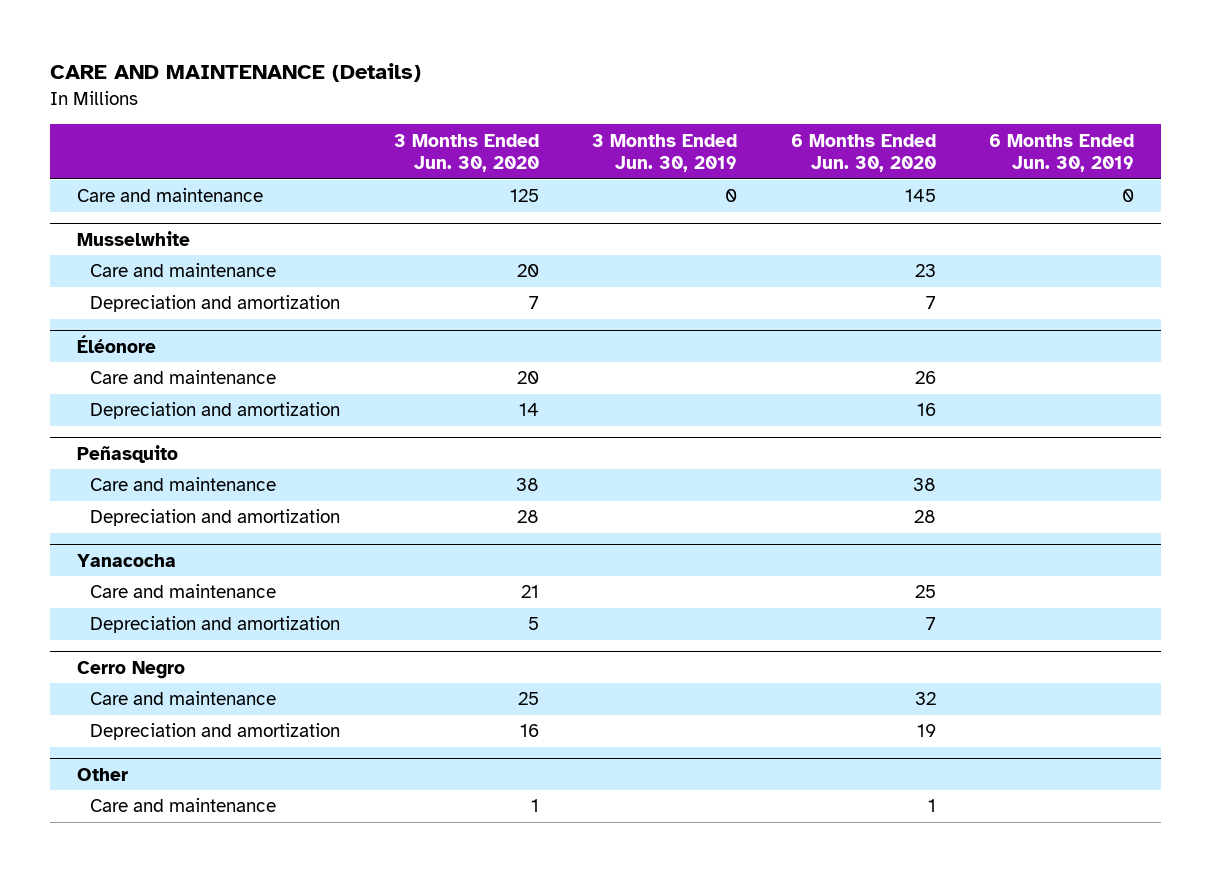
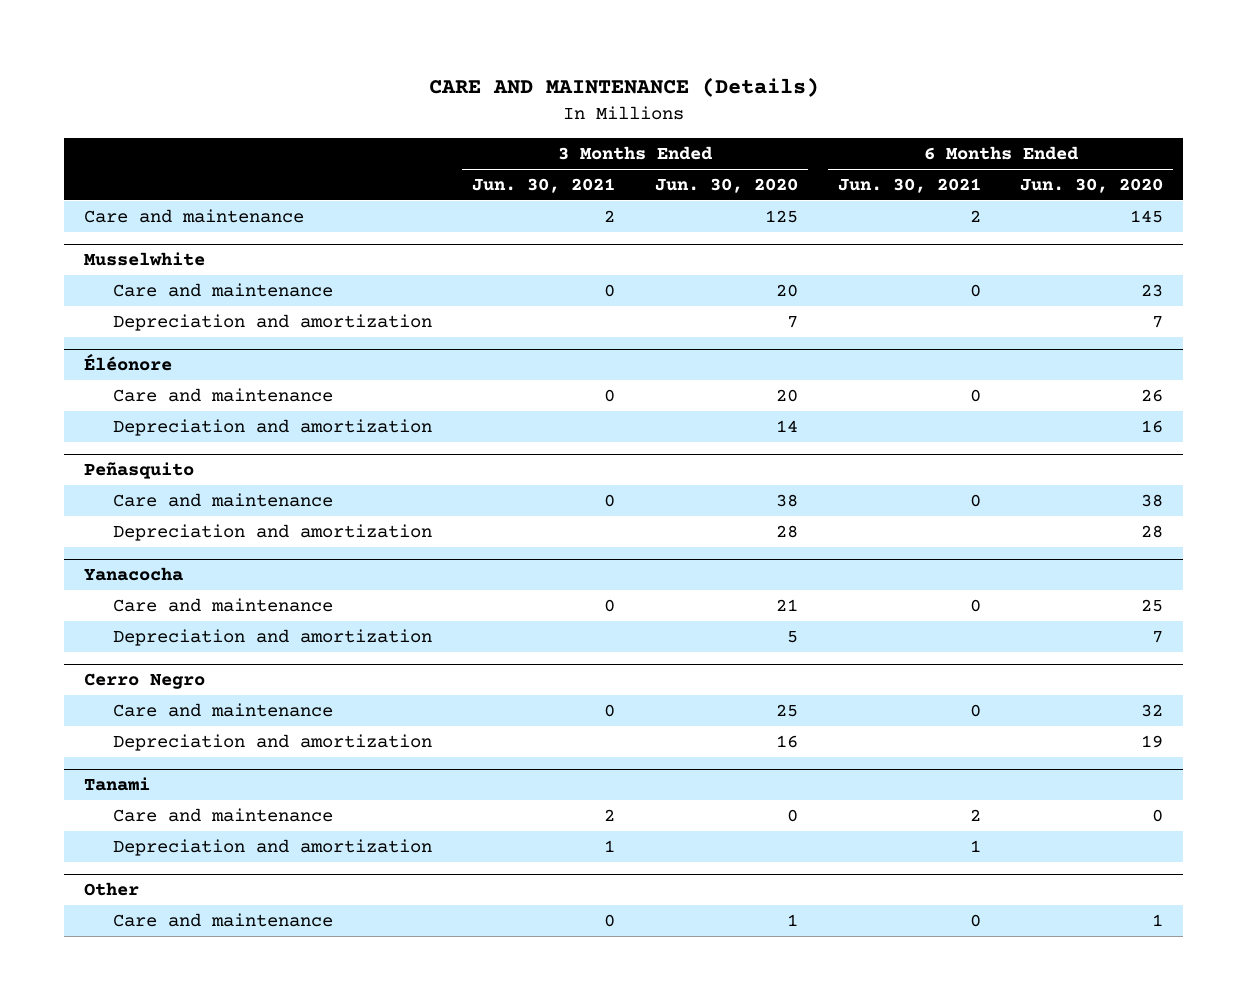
[592,133,738,173] 3 Months Ended Jun. 30, 2019 -> none
[989,133,1135,173] 6 Months Ended Jun. 30, 2019 -> none
none -> [471,177,615,193] Jun. 30, 2021
none -> [837,177,981,193] Jun. 30, 2021
none -> [83,777,150,792] Tanami
none -> [112,807,333,822] Care and maintenance
none -> [112,838,432,856] Depreciation and amortization

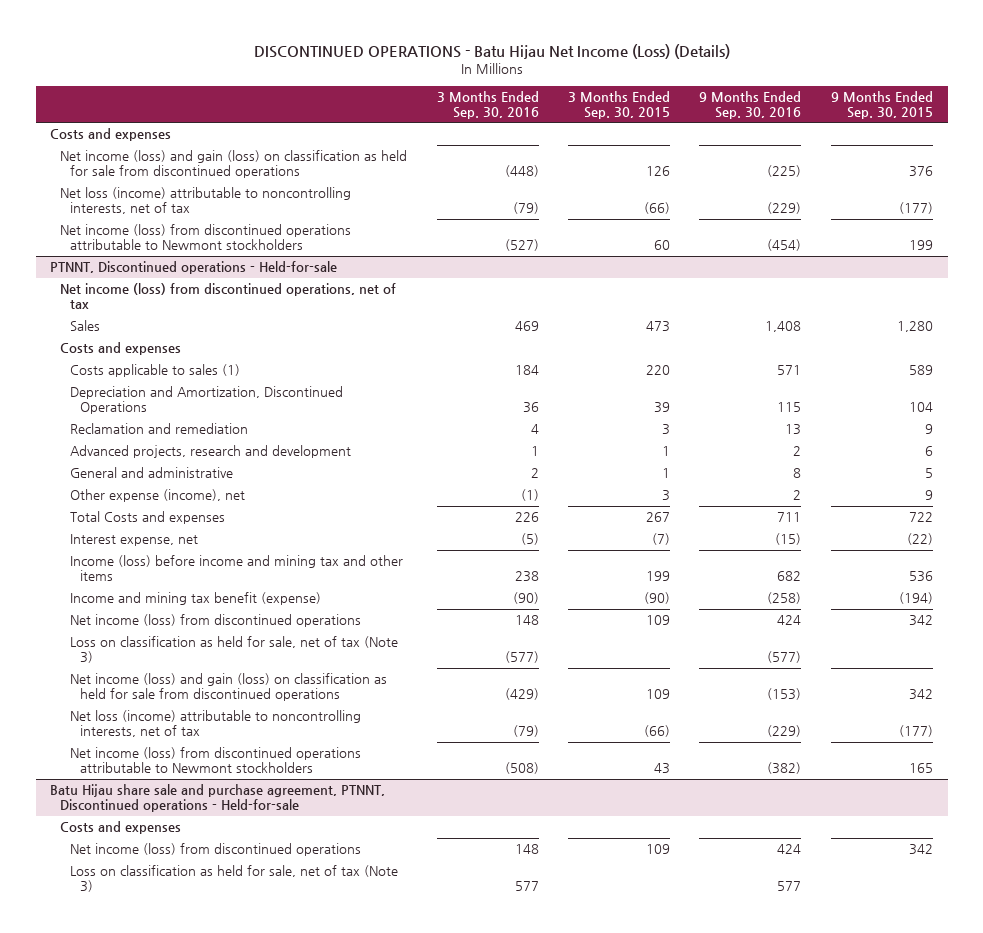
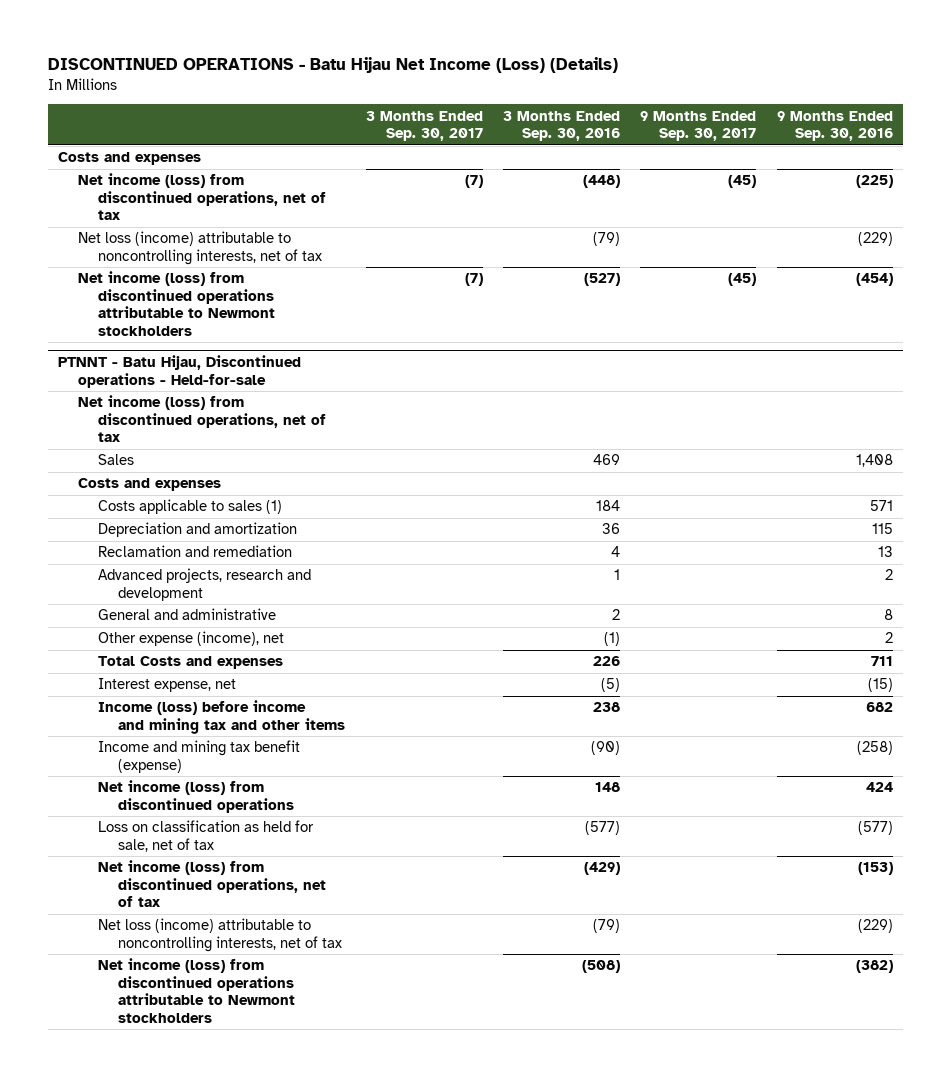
[568,91,671,119] 3 Months Ended Sep. 30, 2015 -> none
[830,91,933,119] 9 Months Ended Sep. 30, 2015 -> none
none -> [365,110,483,142] 3 Months Ended Sep. 30, 2017
none -> [640,110,757,142] 9 Months Ended Sep. 30, 2017
[60,150,408,179] Net income (loss) and gain (loss) on classification as held for sale from discontinued operations -> [77,173,327,221] Net income (loss) from discontinued operations, net of tax
[50,261,338,275] PTNNT, Discontinued operations - Held-for-sale -> [57,355,301,388] PTNNT - Batu Hijau, Discontinued operations - Held-for-sale
[70,386,344,415] Depreciation and Amortization, Discontinued Operations -> [98,522,298,538] Depreciation and amortization
[70,636,399,664] Loss on classification as held for sale, net of tax (Note 3) -> [98,820,315,852] Loss on classification as held for sale, net of tax
[70,673,388,702] Net income (loss) and gain (loss) on classification as held for sale from discontinued operations -> [98,860,327,908] Net income (loss) from discontinued operations, net of tax
[50,784,386,813] Batu Hijau share sale and purchase agreement, PTNNT, Discontinued operations - Held-for-sale -> none
[60,821,182,835] Costs and expenses -> none
[70,843,362,857] Net income (loss) from discontinued operations -> none
[70,865,399,893] Loss on classification as held for sale, net of tax (Note 3) -> none

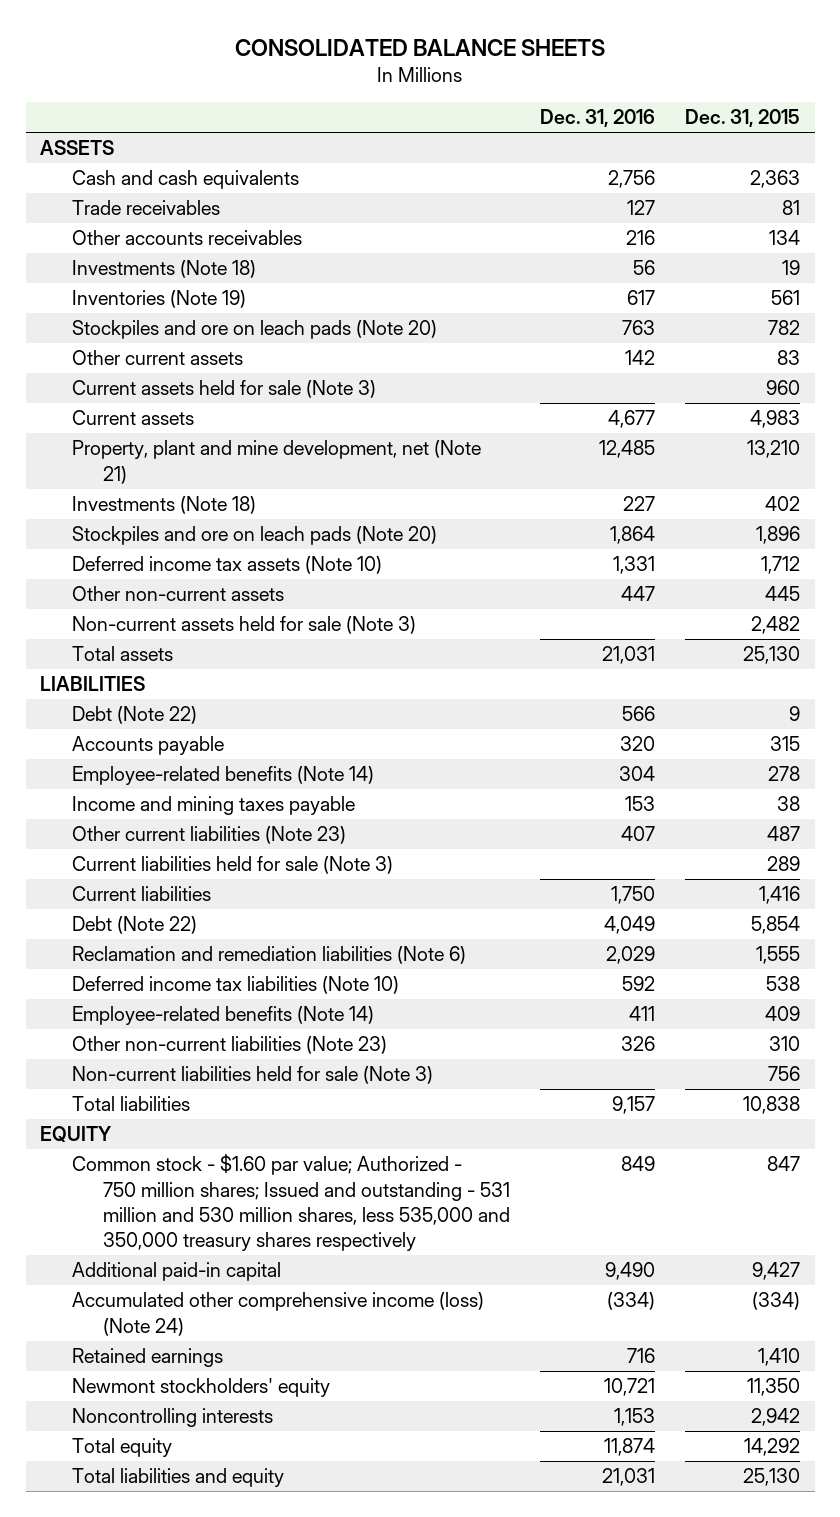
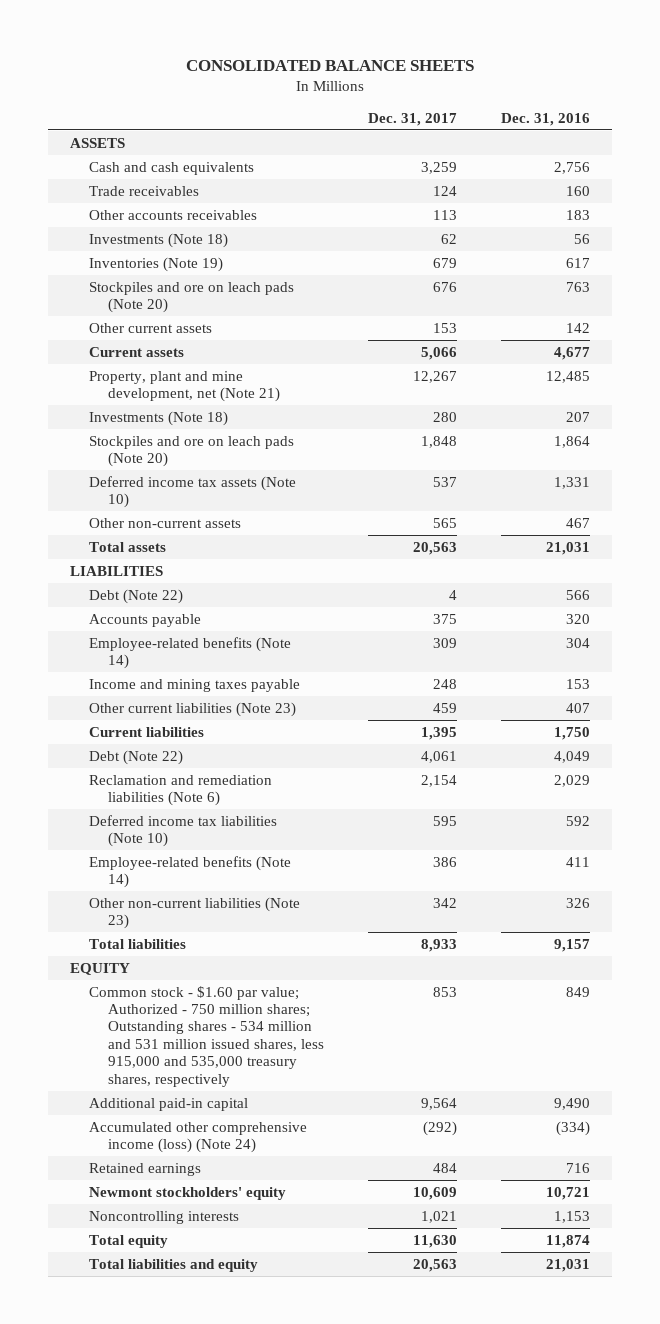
[684,109,800,128] Dec. 31, 2015 -> none
none -> [368,112,458,126] Dec. 31, 2017
[626,200,655,216] 127 -> [565,185,590,196] 160
[625,230,655,246] 216 -> [565,209,590,220] 183
[71,380,376,399] Current assets held for sale (Note 3) -> none
[622,496,655,512] 227 -> [565,411,590,422] 207
[71,616,416,635] Non-current assets held for sale (Note 3) -> none
[620,586,655,602] 447 -> [565,517,590,528] 467
[71,856,393,875] Current liabilities held for sale (Note 3) -> none
[71,1066,433,1085] Non-current liabilities held for sale (Note 3) -> none
[71,1154,511,1252] Common stock - $1.60 par value; Authorized - 750 million shares; Issued and outstanding - 531 million and 530 million shares, less 535,000 and 350,000 treasury shares respectively -> [89,985,325,1087] Common stock - $1.60 par value; Authorized - 750 million shares; Outstanding shares - 534 million and 531 million issued shares, less 915,000 and 535,000 treasury shares, respectively

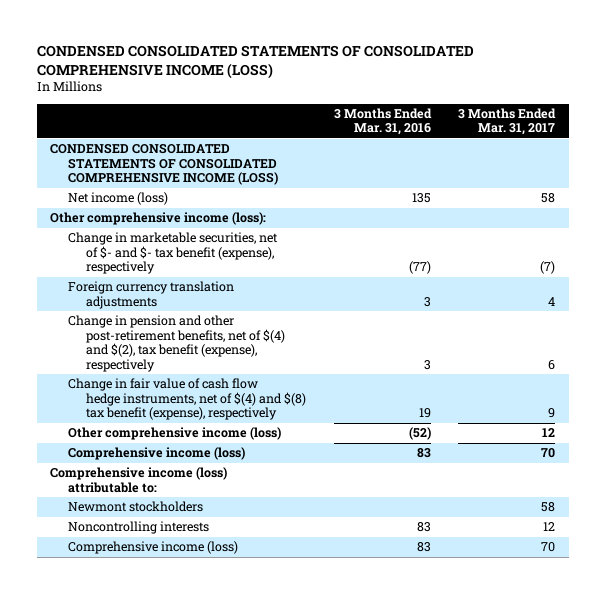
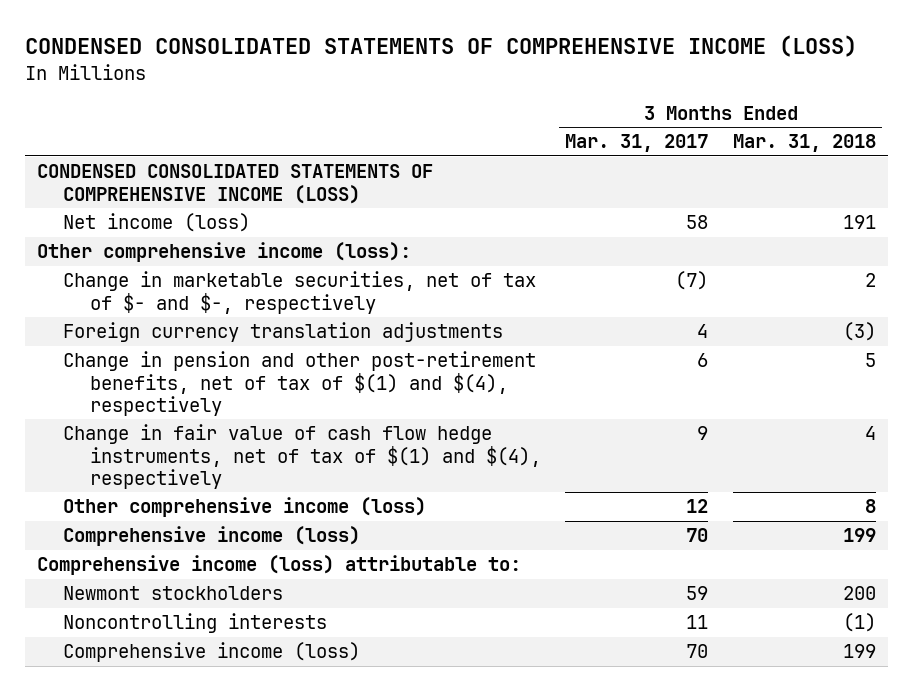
[36,44,474,79] CONDENSED CONSOLIDATED STATEMENTS OF CONSOLIDATED COMPREHENSIVE INCOME (LOSS) -> [24,35,857,58] CONDENSED CONSOLIDATED STATEMENTS OF COMPREHENSIVE INCOME (LOSS)
[333,107,432,136] 3 Months Ended Mar. 31, 2016 -> none
none -> [732,134,876,153] Mar. 31, 2018
[50,143,279,186] CONDENSED CONSOLIDATED STATEMENTS OF CONSOLIDATED COMPREHENSIVE INCOME (LOSS) -> [36,164,433,204] CONDENSED CONSOLIDATED STATEMENTS OF COMPREHENSIVE INCOME (LOSS)
[68,232,279,275] Change in marketable securities, net of $- and $- tax benefit (expense), respectively -> [63,271,537,314] Change in marketable securities, net of tax of $- and $-, respectively
[68,315,285,372] Change in pension and other post-retirement benefits, net of $(4) and $(2), tax benefit (expense), respectively -> [63,351,537,417] Change in pension and other post-retirement benefits, net of tax of $(1) and $(4), respectively
[68,378,306,421] Change in fair value of cash flow hedge instruments, net of $(4) and $(8) tax benefit (expense), respectively -> [63,424,541,490] Change in fair value of cash flow hedge instruments, net of tax of $(1) and $(4), respectively
[541,502,556,513] 58 -> [686,586,709,601] 59
[543,522,556,532] 12 -> [686,615,709,630] 11

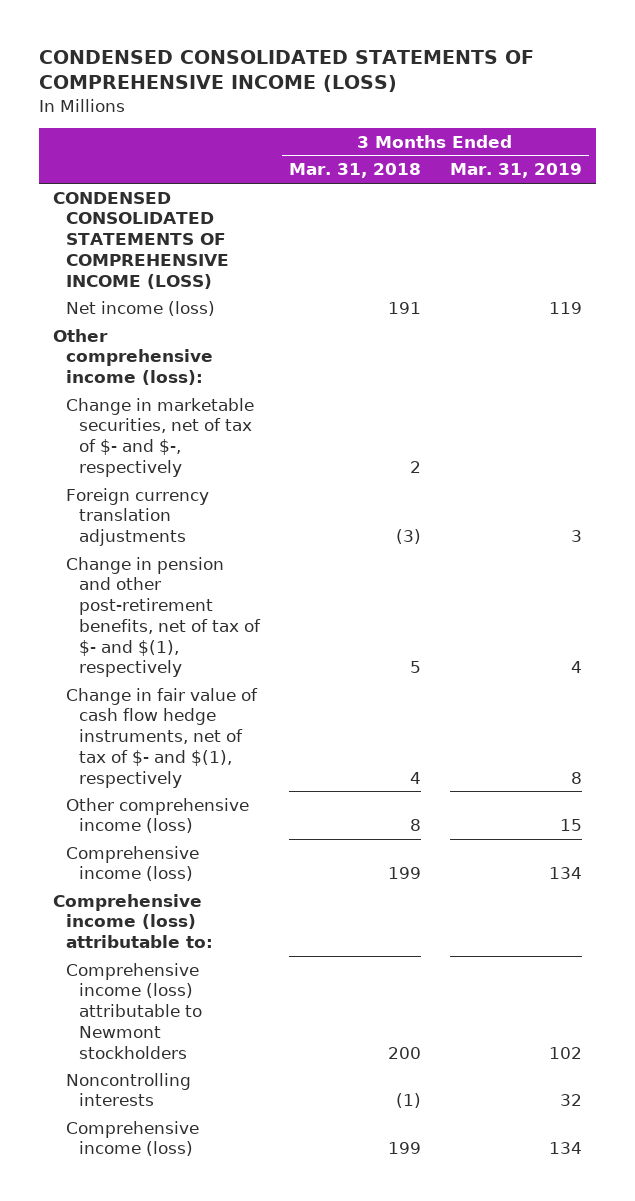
[565,134,709,153] Mar. 31, 2017 -> none
none -> [449,163,582,179] Mar. 31, 2019
[63,351,537,417] Change in pension and other post-retirement benefits, net of tax of $(1) and $(4), respectively -> [66,556,262,678] Change in pension and other post-retirement benefits, net of tax of $- and $(1), respectively
[63,424,541,490] Change in fair value of cash flow hedge instruments, net of tax of $(1) and $(4), respectively -> [66,687,259,788] Change in fair value of cash flow hedge instruments, net of tax of $- and $(1), respectively
[63,586,284,601] Newmont stockholders -> [66,962,203,1059] Comprehensive income (loss) attributable to Newmont stockholders

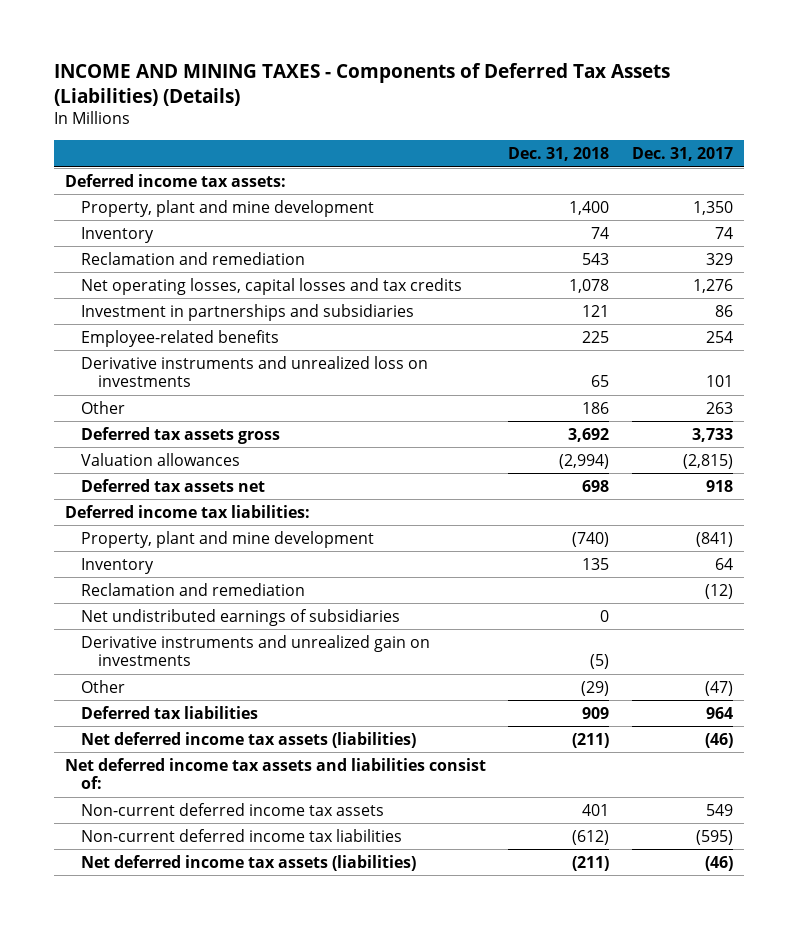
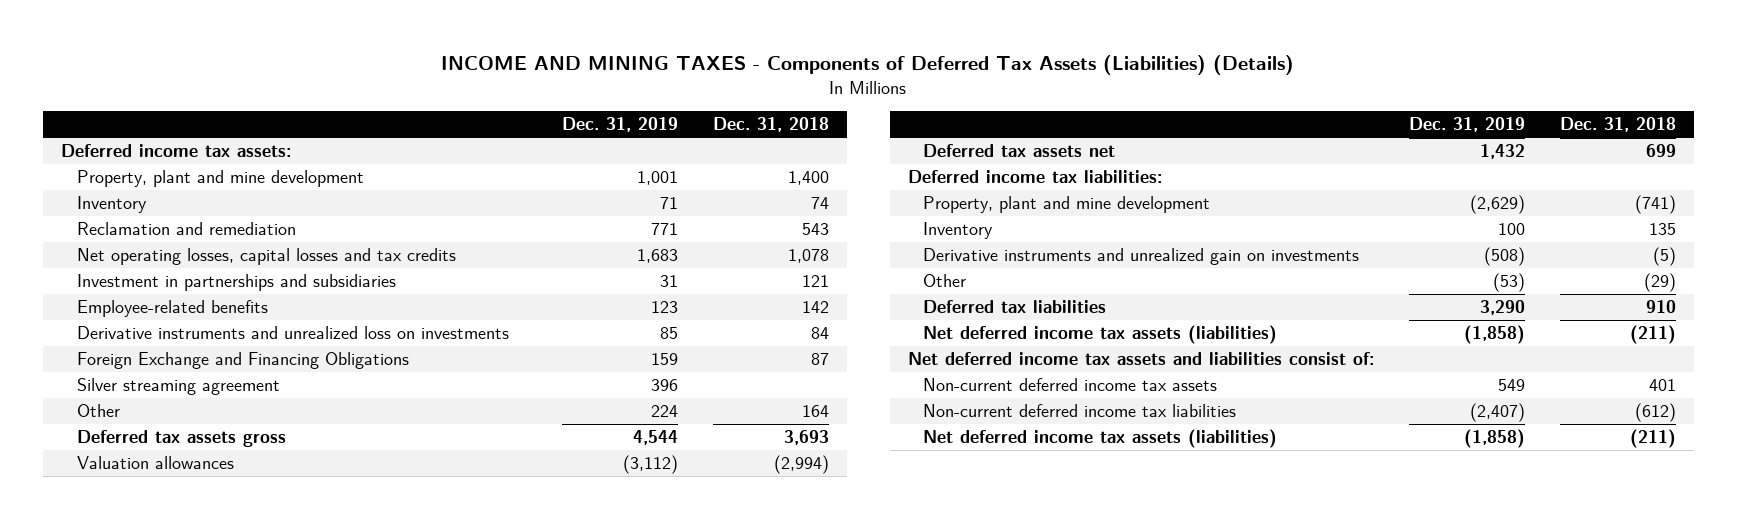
[631,147,733,162] Dec. 31, 2017 -> none
none -> [561,117,678,133] Dec. 31, 2019
[582,330,610,343] 225 -> [802,301,830,314] 142
[591,375,610,388] 65 -> [811,327,830,340] 84
none -> [76,352,409,370] Foreign Exchange and Financing Obligations
none -> [76,378,280,396] Silver streaming agreement
[582,401,610,414] 186 -> [802,405,830,418] 164
[568,427,610,442] 3,692 -> [784,430,830,446] 3,693
[582,479,610,492] 698 -> [1645,144,1676,158] 699
[572,531,610,547] (740) -> [1634,195,1676,215] (741)
[81,582,306,596] Reclamation and remediation -> none
[81,608,401,626] Net undistributed earnings of subsidiaries -> none
[582,706,610,719] 909 -> [1645,300,1676,314] 910

